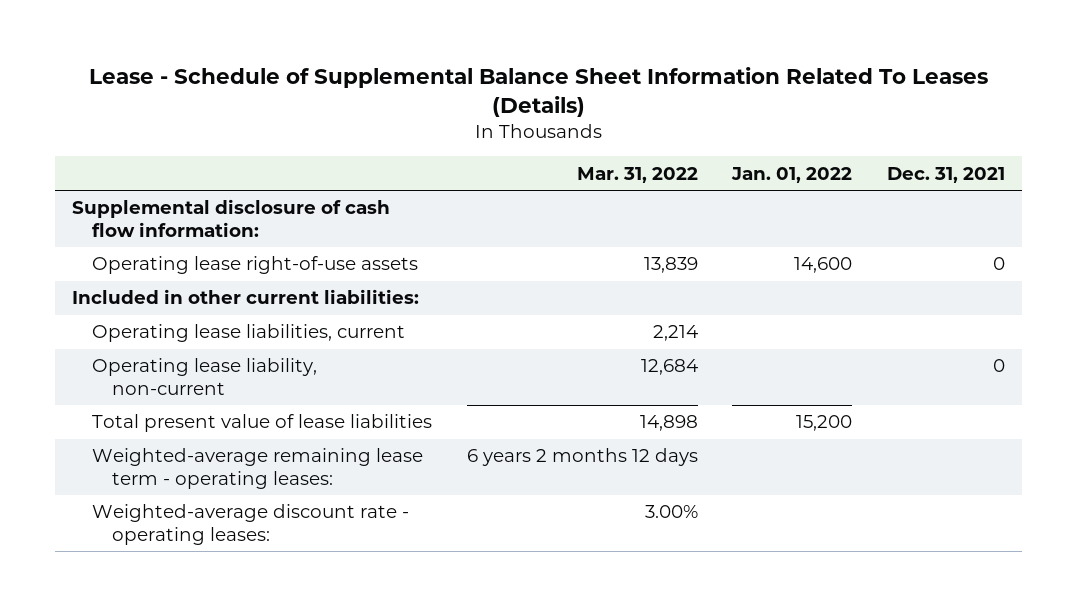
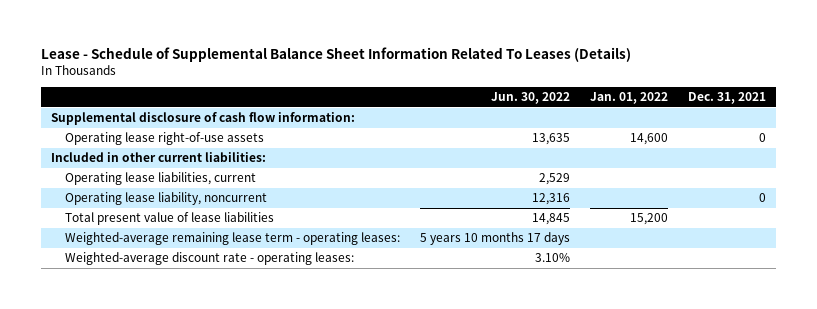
[576,166,698,183] Mar. 31, 2022 -> none
none -> [491,92,571,105] Jun. 30, 2022
[91,358,317,395] Operating lease liability, non-current -> [65,192,268,206] Operating lease liability, noncurrent

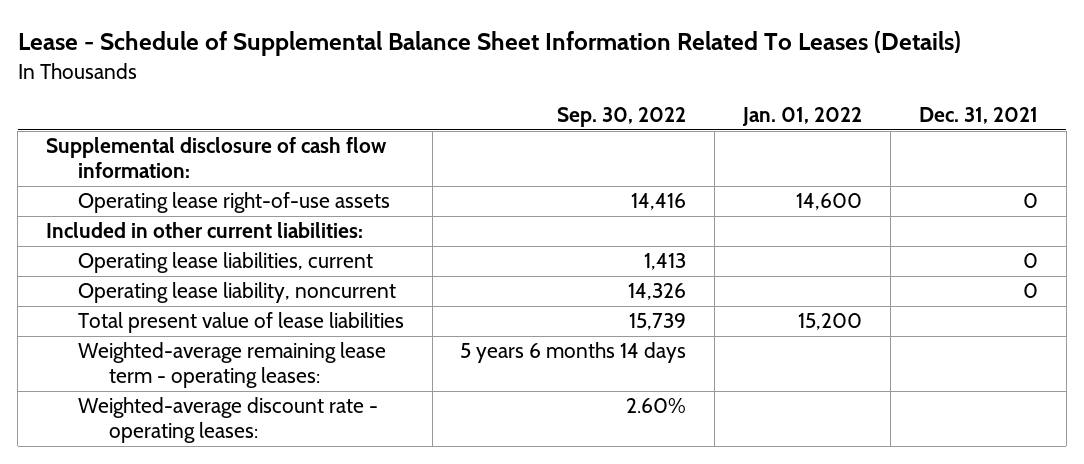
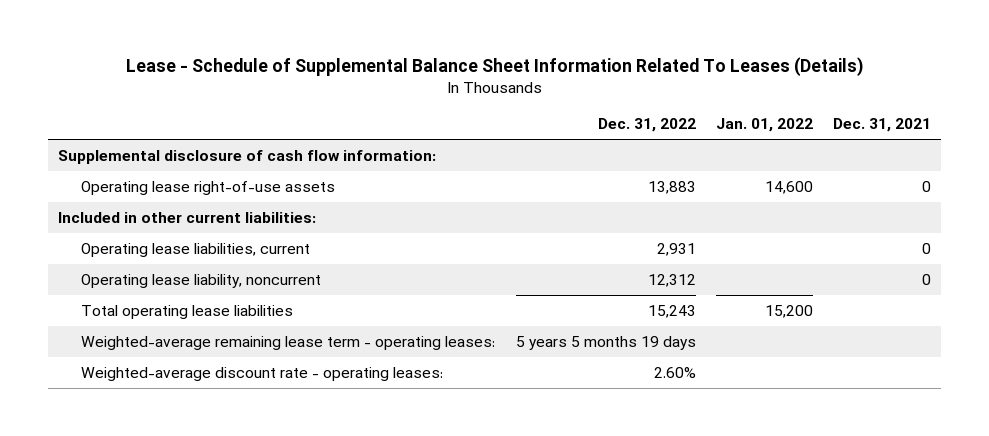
[557,107,687,128] Sep. 30, 2022 -> none
none -> [597,118,696,133] Dec. 31, 2022
[77,312,404,334] Total present value of lease liabilities -> [81,304,294,319] Total operating lease liabilities

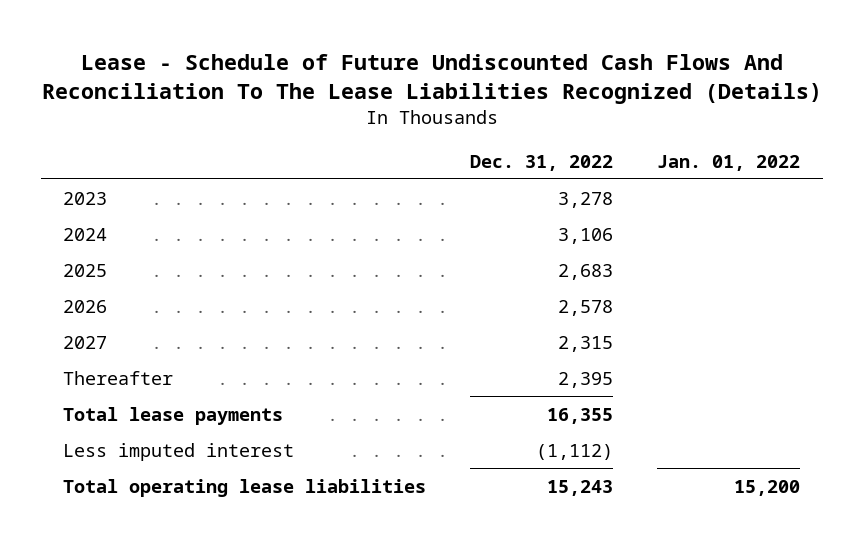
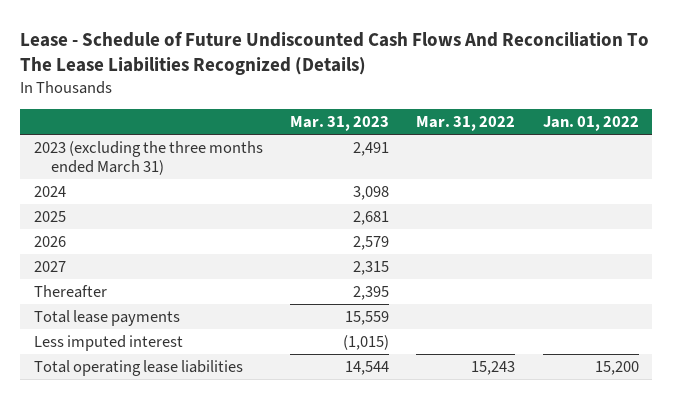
[470,154,614,171] Dec. 31, 2022 -> none
none -> [290,116,390,132] Mar. 31, 2023
none -> [416,116,516,132] Mar. 31, 2022
[63,191,108,205] 2023 -> [33,140,263,176] 2023 (excluding the three months ended March 31)

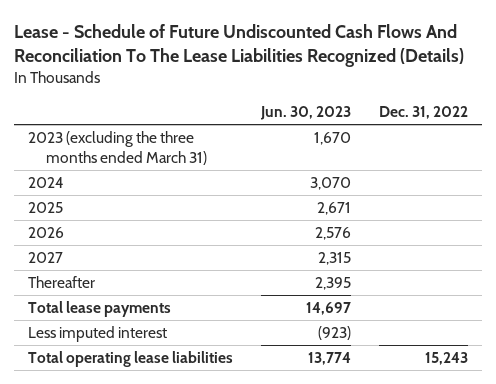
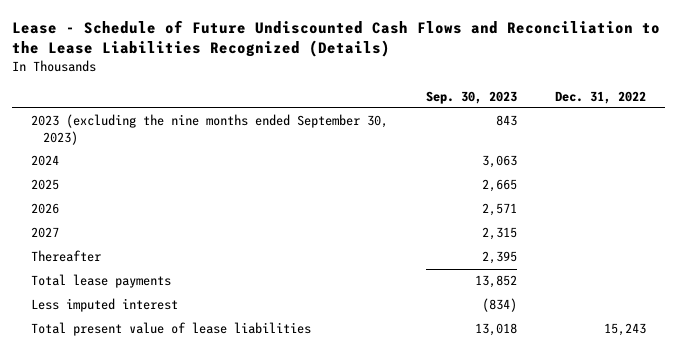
[13,24,464,68] Lease - Schedule of Future Undiscounted Cash Flows And Reconciliation To The Lease Liabilities Recognized (Details) -> [12,19,661,58] Lease - Schedule of Future Undiscounted Cash Flows and Reconciliation to the Lease Liabilities Recognized (Details)
[259,105,351,120] Jun. 30, 2023 -> none
none -> [426,90,518,104] Sep. 30, 2023
[27,131,208,165] 2023 (excluding the three months ended March 31) -> none
none -> [31,114,389,146] 2023 (excluding the nine months ended September 30, 2023)
[27,351,233,368] Total operating lease liabilities -> [31,322,312,337] Total present value of lease liabilities

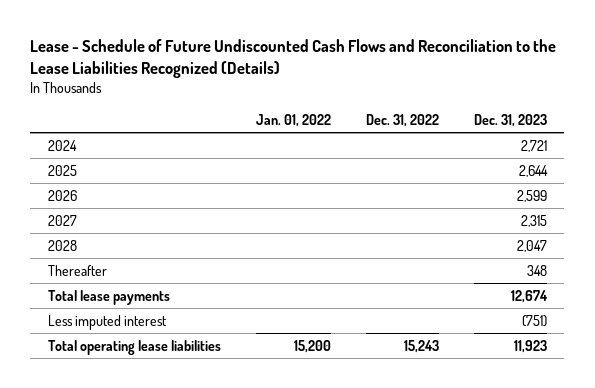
[426,90,518,104] Sep. 30, 2023 -> none
none -> [255,113,331,127] Jan. 01, 2022
none -> [473,113,547,127] Dec. 31, 2023
[31,114,389,146] 2023 (excluding the nine months ended September 30, 2023) -> none
none -> [47,239,77,251] 2028
[31,322,312,337] Total present value of lease liabilities -> [47,339,221,355] Total operating lease liabilities

